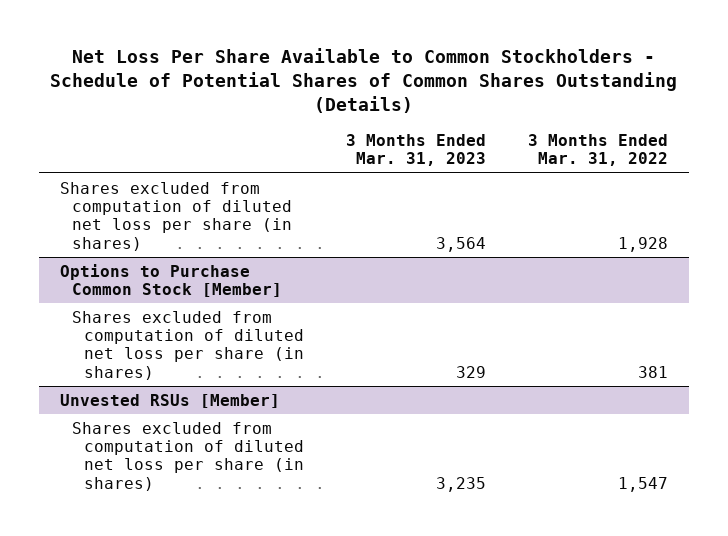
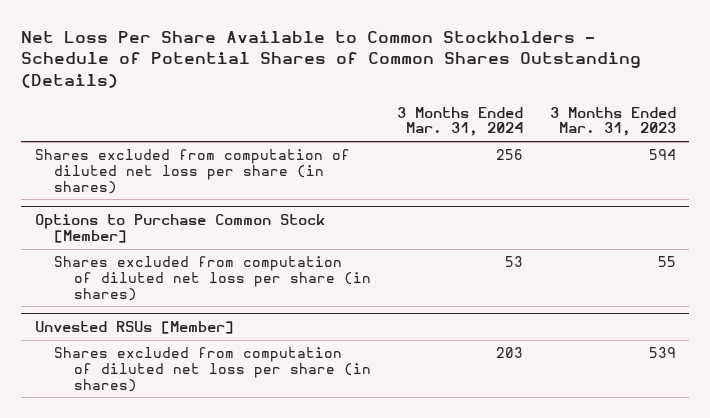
[527,133,668,167] 3 Months Ended Mar. 31, 2022 -> none
none -> [397,106,524,137] 3 Months Ended Mar. 31, 2024
[435,236,486,252] 3,564 -> [648,149,676,161] 594
[455,365,486,378] 329 -> [657,256,676,268] 55
[435,476,486,492] 3,235 -> [648,347,676,359] 539

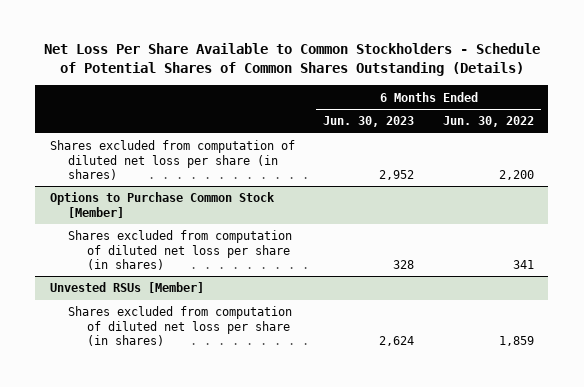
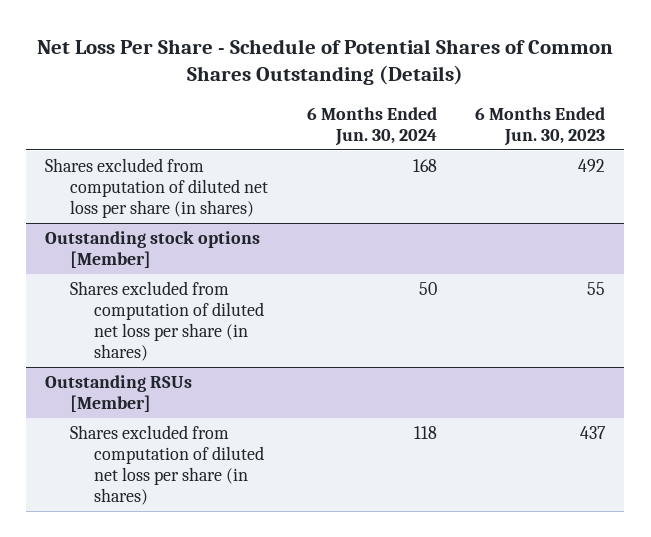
[43,43,540,77] Net Loss Per Share Available to Common Stockholders - Schedule of Potential Shares of Common Shares Outstanding (Details) -> [37,38,614,86] Net Loss Per Share - Schedule of Potential Shares of Common Shares Outstanding (Details)
[442,116,534,128] Jun. 30, 2022 -> none
none -> [306,107,437,147] 6 Months Ended Jun. 30, 2024
[379,169,415,180] 2,952 -> [578,158,606,172] 492
[49,192,275,218] Options to Purchase Common Stock [Member] -> [45,230,261,268] Outstanding stock options [Member]
[393,259,415,269] 328 -> [587,281,606,295] 55
[49,282,204,294] Unvested RSUs [Member] -> [45,374,193,412] Outstanding RSUs [Member]
[379,335,415,346] 2,624 -> [580,425,607,439] 437

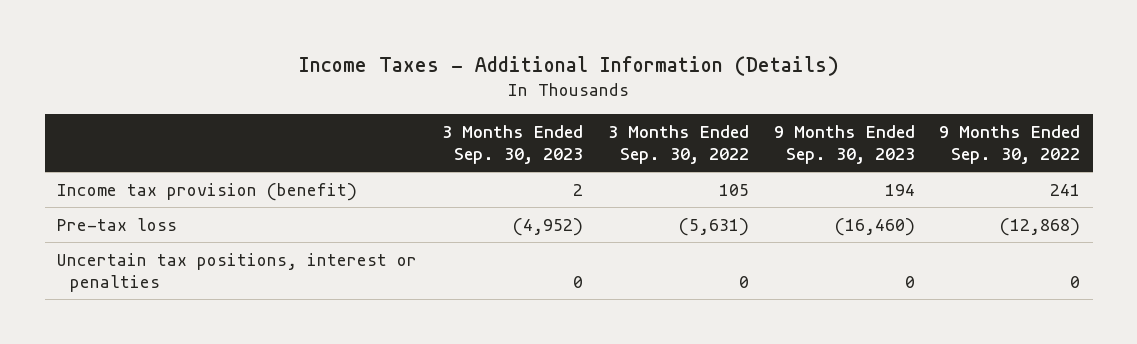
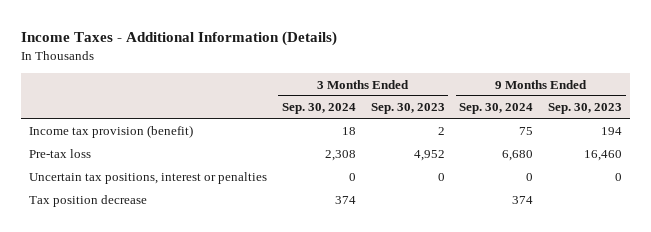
[607,125,749,164] 3 Months Ended Sep. 30, 2022 -> none
[939,125,1081,164] 9 Months Ended Sep. 30, 2022 -> none
none -> [281,103,356,115] Sep. 30, 2024
none -> [459,103,534,115] Sep. 30, 2024
[512,217,583,236] (4,952) -> [413,149,445,161] 4,952
[834,217,915,236] (16,460) -> [584,149,623,161] 16,460
none -> [28,194,147,207] Tax position decrease

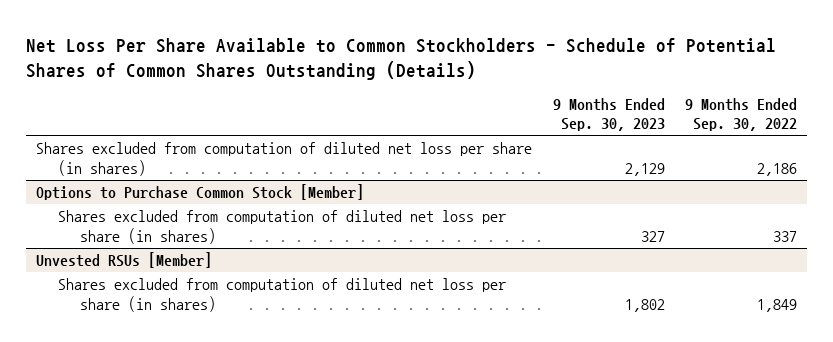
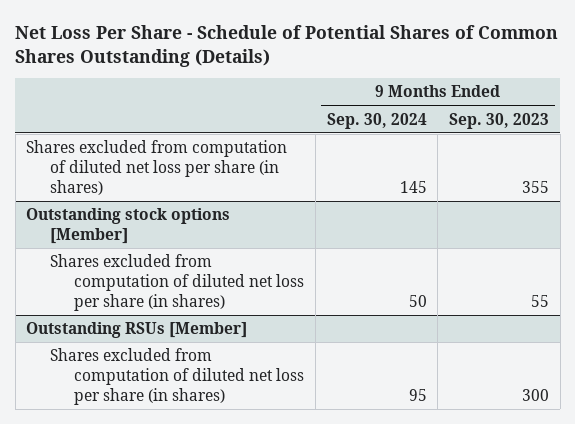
[26,37,777,80] Net Loss Per Share Available to Common Stockholders - Schedule of Potential Shares of Common Shares Outstanding (Details) -> [15,24,559,67] Net Loss Per Share - Schedule of Potential Shares of Common Shares Outstanding (Details)
[685,97,798,132] 9 Months Ended Sep. 30, 2022 -> none
none -> [326,112,427,129] Sep. 30, 2024
[624,162,665,176] 2,129 -> [521,180,549,193] 355
[36,184,365,201] Options to Purchase Common Stock [Member] -> [26,208,231,244] Outstanding stock options [Member]
[640,230,665,242] 327 -> [530,294,549,307] 55
[36,252,213,269] Unvested RSUs [Member] -> [26,322,248,339] Outstanding RSUs [Member]
[624,298,665,312] 1,802 -> [521,388,549,401] 300

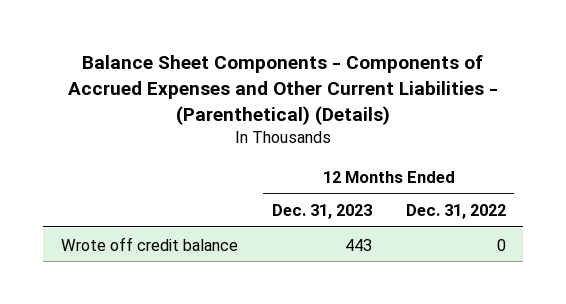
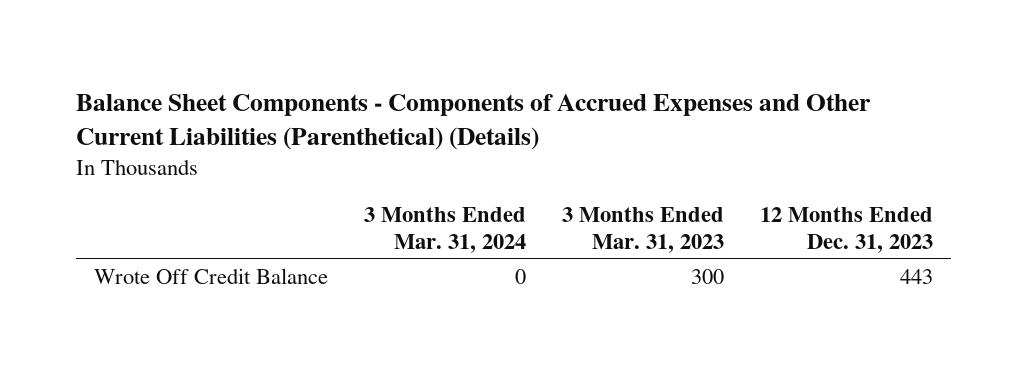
[68,55,499,125] Balance Sheet Components - Components of Accrued Expenses and Other Current Liabilities - (Parenthetical) (Details) -> [75,93,871,151] Balance Sheet Components - Components of Accrued Expenses and Other Current Liabilities (Parenthetical) (Details)
[405,203,506,219] Dec. 31, 2022 -> none
none -> [364,207,527,253] 3 Months Ended Mar. 31, 2024
none -> [562,207,725,253] 3 Months Ended Mar. 31, 2023
[60,236,238,251] Wrote off credit balance -> [93,268,328,285] Wrote Off Credit Balance

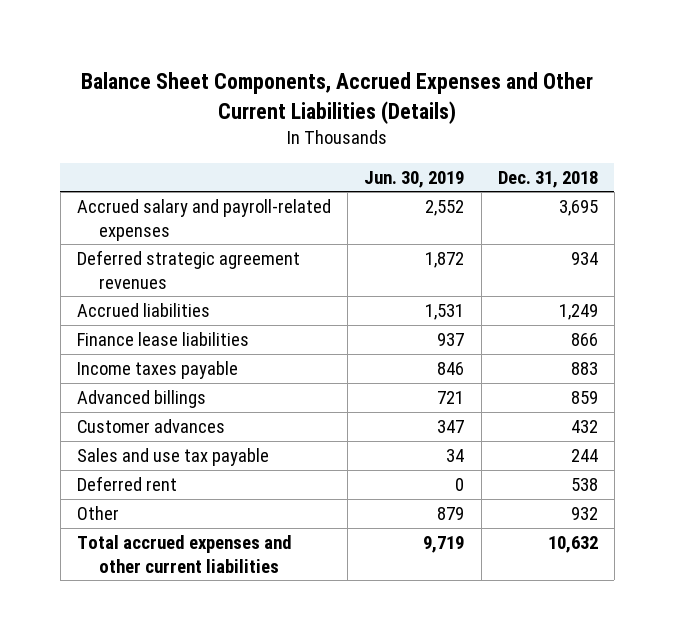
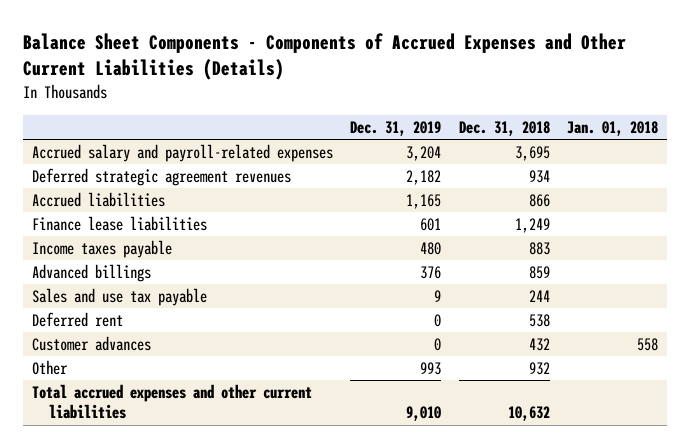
[81,72,594,124] Balance Sheet Components, Accrued Expenses and Other Current Liabilities (Details) -> [23,33,627,81] Balance Sheet Components - Components of Accrued Expenses and Other Current Liabilities (Details)
[364,170,465,188] Jun. 30, 2019 -> none
none -> [350,120,442,136] Dec. 31, 2019
none -> [567,120,659,136] Jan. 01, 2018
[558,303,598,320] 1,249 -> [528,194,550,208] 866
[570,332,598,346] 866 -> [514,218,550,234] 1,249
[77,418,226,433] Customer advances -> [32,336,152,352] Customer advances

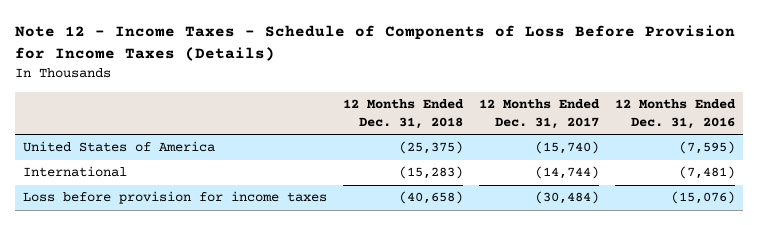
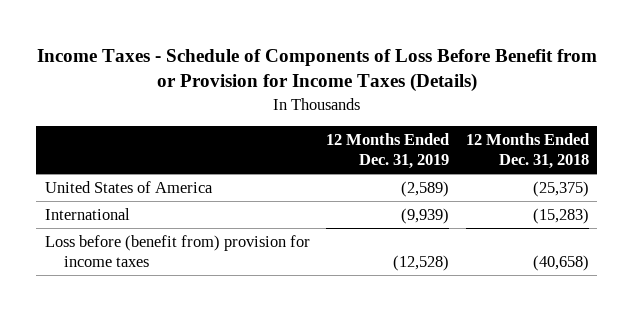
[14,25,735,62] Note 12 - Income Taxes - Schedule of Components of Loss Before Provision for Income Taxes (Details) -> [36,48,597,93] Income Taxes - Schedule of Components of Loss Before Benefit from or Provision for Income Taxes (Details)
[479,98,601,129] 12 Months Ended Dec. 31, 2017 -> none
[615,98,737,129] 12 Months Ended Dec. 31, 2016 -> none
none -> [326,132,450,170] 12 Months Ended Dec. 31, 2019
[22,191,327,205] Loss before provision for income taxes -> [44,234,310,268] Loss before (benefit from) provision for income taxes

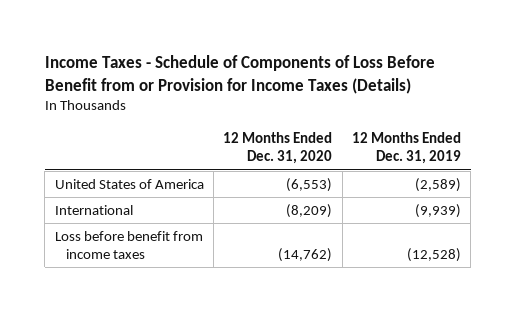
[466,132,590,170] 12 Months Ended Dec. 31, 2018 -> none
none -> [223,131,333,165] 12 Months Ended Dec. 31, 2020
[44,234,310,268] Loss before (benefit from) provision for income taxes -> [54,230,203,260] Loss before benefit from income taxes

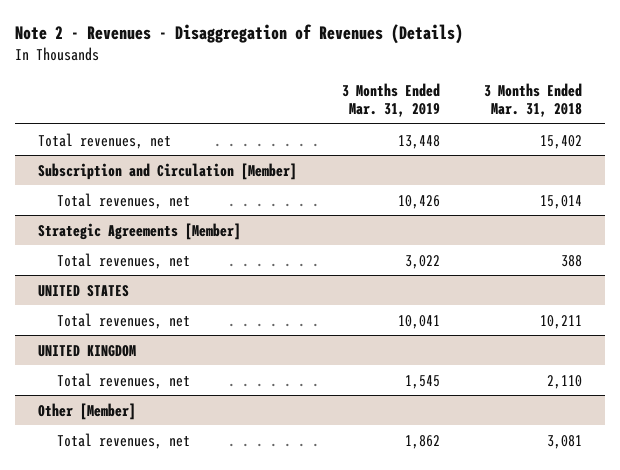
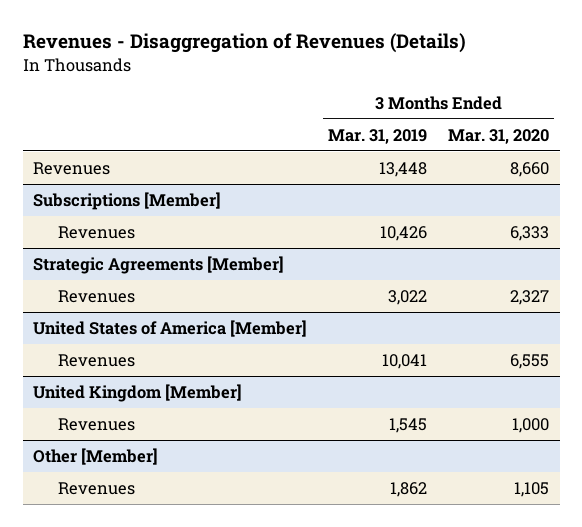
[15,24,464,45] Note 2 - Revenues - Disaggregation of Revenues (Details) -> [22,33,466,54] Revenues - Disaggregation of Revenues (Details)
[484,83,583,117] 3 Months Ended Mar. 31, 2018 -> none
none -> [448,128,550,144] Mar. 31, 2020
[37,132,171,149] Total revenues, net -> [33,161,111,175] Revenues
[37,162,297,180] Subscription and Circulation [Member] -> [33,191,222,210] Subscriptions [Member]
[56,192,190,209] Total revenues, net -> [57,225,135,239] Revenues
[56,252,190,269] Total revenues, net -> [57,289,135,303] Revenues
[37,284,129,297] UNITED STATES -> [33,319,308,337] United States of America [Member]
[56,312,190,329] Total revenues, net -> [57,353,135,367] Revenues
[37,344,136,357] UNITED KINGDOM -> [33,383,243,402] United Kingdom [Member]
[56,372,190,389] Total revenues, net -> [57,417,135,431] Revenues
[56,432,190,449] Total revenues, net -> [57,481,135,495] Revenues

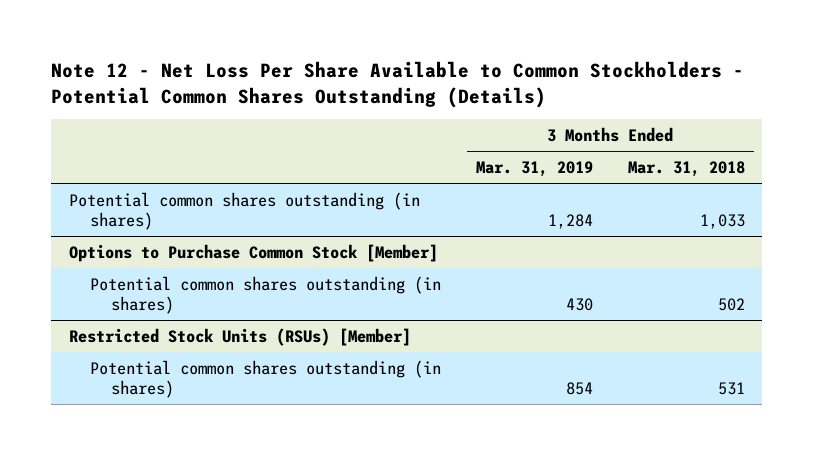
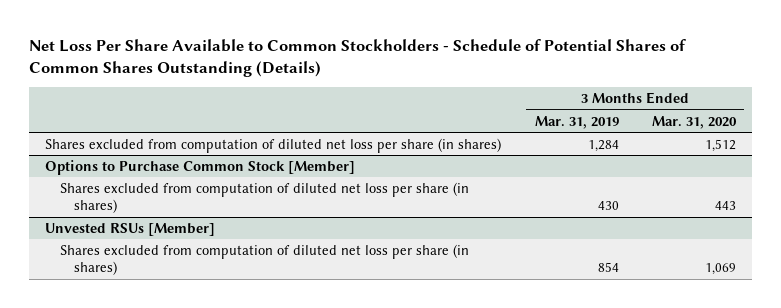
[51,60,745,108] Note 12 - Net Loss Per Share Available to Common Stockholders - Potential Common Shares Outstanding (Details) -> [28,38,686,78] Net Loss Per Share Available to Common Stockholders - Schedule of Potential Shares of Common Shares Outstanding (Details)
[627,161,745,178] Mar. 31, 2018 -> none
none -> [651,115,737,129] Mar. 31, 2020
[68,191,420,231] Potential common shares outstanding (in shares) -> [45,137,502,153] Shares excluded from computation of diluted net loss per share (in shares)
[89,275,441,315] Potential common shares outstanding (in shares) -> [59,181,469,214] Shares excluded from computation of diluted net loss per share (in shares)
[68,327,411,346] Restricted Stock Units (RSUs) [Member] -> [45,222,216,236] Unvested RSUs [Member]
[89,359,441,399] Potential common shares outstanding (in shares) -> [59,243,469,276] Shares excluded from computation of diluted net loss per share (in shares)

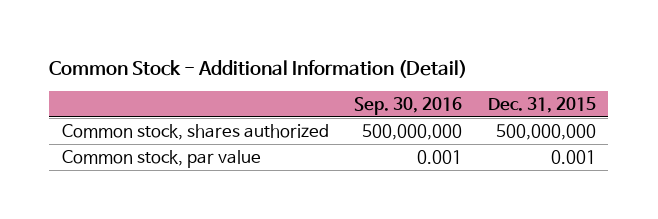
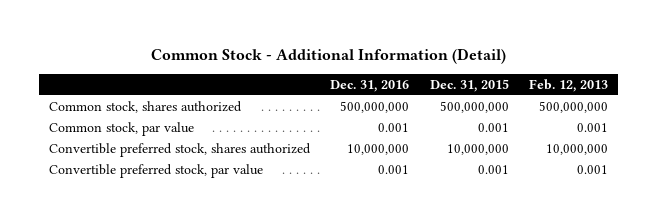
[354,96,463,115] Sep. 30, 2016 -> none
none -> [330,79,410,92] Dec. 31, 2016
none -> [529,78,609,92] Feb. 12, 2013
none -> [49,142,312,157] Convertible preferred stock, shares authorized
none -> [49,163,264,178] Convertible preferred stock, par value

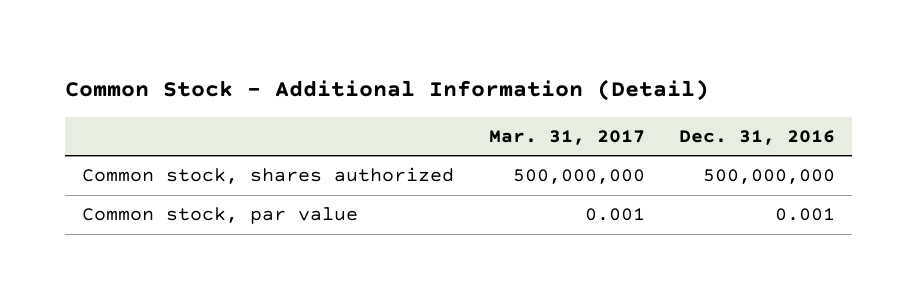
[429,78,509,92] Dec. 31, 2015 -> none
[529,78,609,92] Feb. 12, 2013 -> none
none -> [488,129,645,145] Mar. 31, 2017
[49,142,312,157] Convertible preferred stock, shares authorized -> none
[49,163,264,178] Convertible preferred stock, par value -> none

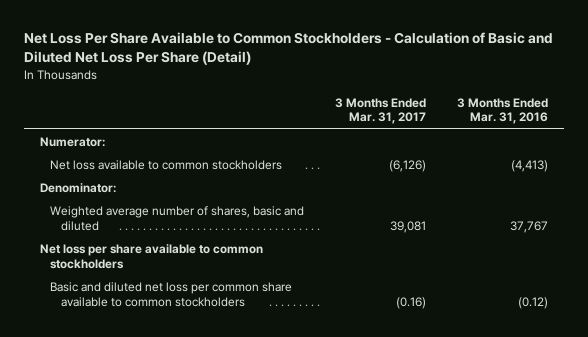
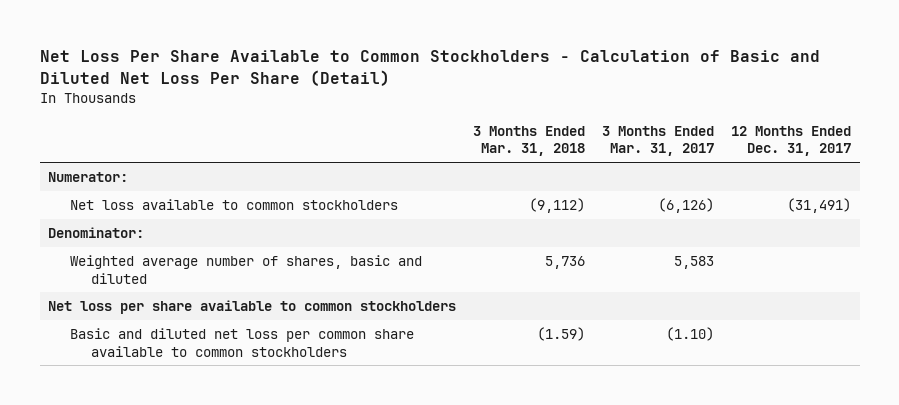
[457,97,549,125] 3 Months Ended Mar. 31, 2016 -> none
none -> [473,125,586,157] 3 Months Ended Mar. 31, 2018
none -> [731,125,852,157] 12 Months Ended Dec. 31, 2017
[390,220,427,233] 39,081 -> [674,255,715,269] 5,583
[396,296,427,309] (0.16) -> [666,326,715,341] (1.10)

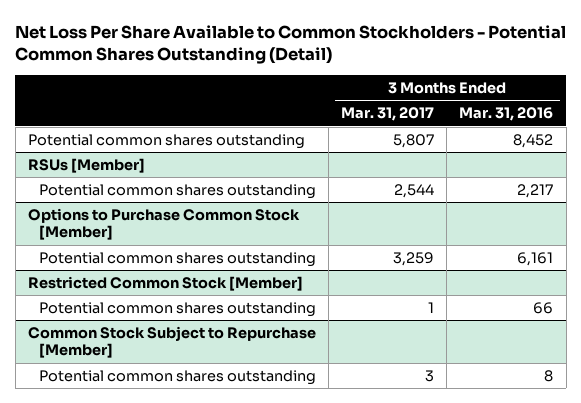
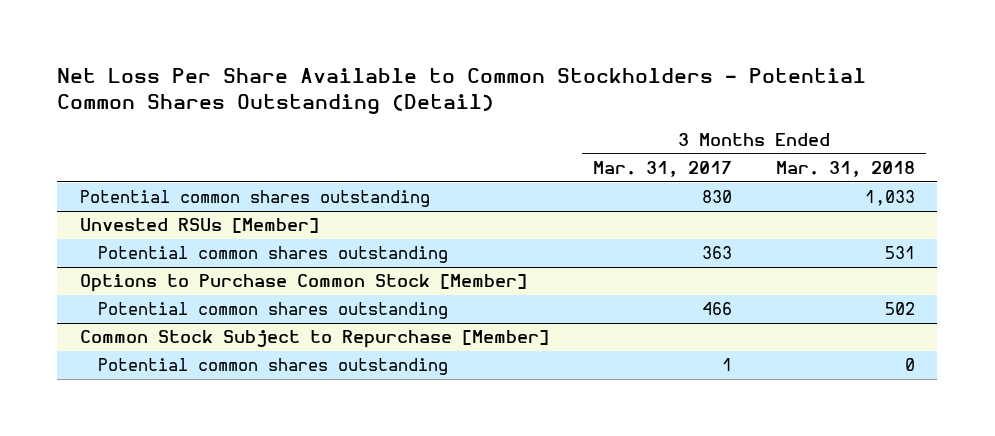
[459,107,554,122] Mar. 31, 2016 -> none
none -> [776,160,916,177] Mar. 31, 2018
[393,134,435,149] 5,807 -> [701,190,732,204] 830
[27,158,145,174] RSUs [Member] -> [79,218,319,234] Unvested RSUs [Member]
[394,184,435,199] 2,544 -> [701,246,732,260] 363
[27,276,303,292] Restricted Common Stock [Member] -> none
[38,302,316,318] Potential common shares outstanding -> none
[393,252,435,267] 3,259 -> [701,302,732,316] 466
[425,370,435,383] 3 -> [721,358,732,372] 1

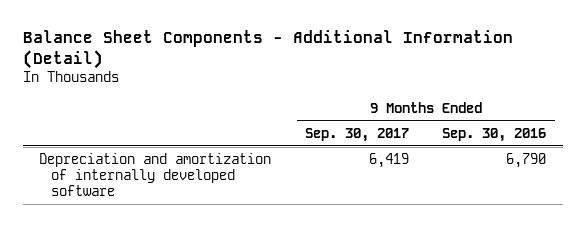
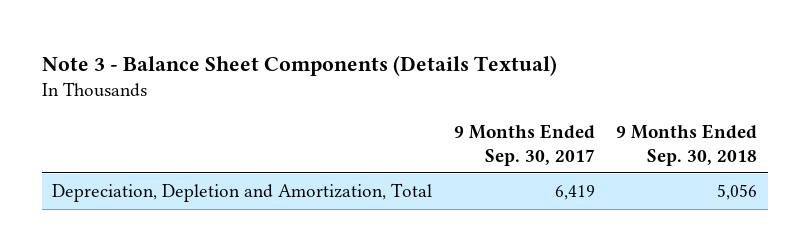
[22,30,513,70] Balance Sheet Components - Additional Information (Detail) -> [41,54,557,76] Note 3 - Balance Sheet Components (Details Textual)
[442,127,547,142] Sep. 30, 2016 -> none
none -> [616,124,758,166] 9 Months Ended Sep. 30, 2018
[39,153,272,197] Depreciation and amortization of internally developed software -> [52,183,433,203] Depreciation, Depletion and Amortization, Total

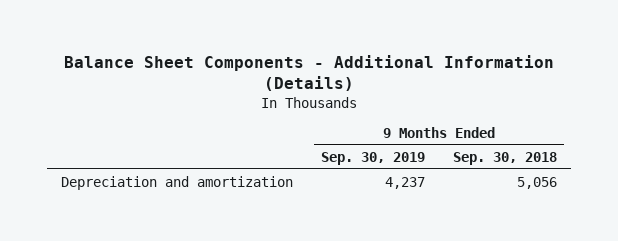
[41,54,557,76] Note 3 - Balance Sheet Components (Details Textual) -> [63,55,554,92] Balance Sheet Components - Additional Information (Details)
[453,124,595,166] 9 Months Ended Sep. 30, 2017 -> none
none -> [320,151,425,165] Sep. 30, 2019
[52,183,433,203] Depreciation, Depletion and Amortization, Total -> [61,175,294,190] Depreciation and amortization

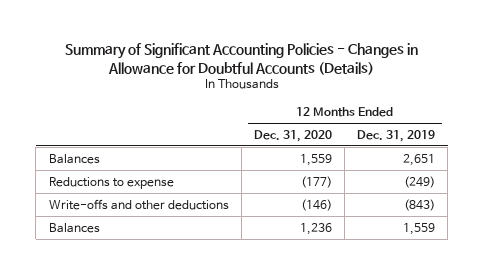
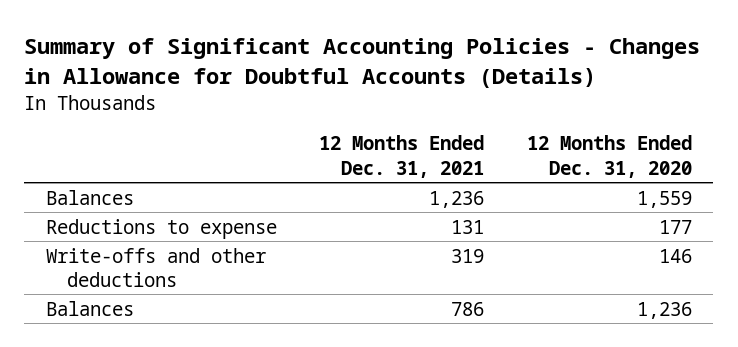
[357,129,436,142] Dec. 31, 2019 -> none
none -> [319,135,485,178] 12 Months Ended Dec. 31, 2021
[300,175,332,188] (177) -> [659,219,693,234] 177
[300,198,332,211] (146) -> [659,248,693,263] 146

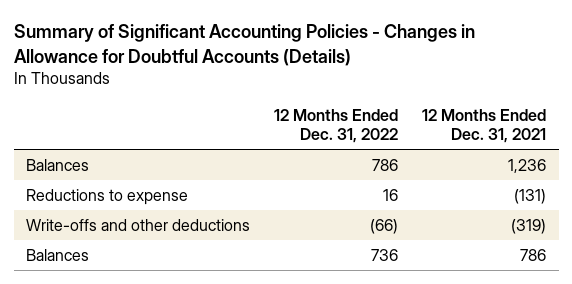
[527,135,693,178] 12 Months Ended Dec. 31, 2020 -> none
none -> [274,108,399,143] 12 Months Ended Dec. 31, 2022
[451,219,485,234] 131 -> [514,188,547,204] (131)
[451,248,485,263] 319 -> [511,218,547,234] (319)

